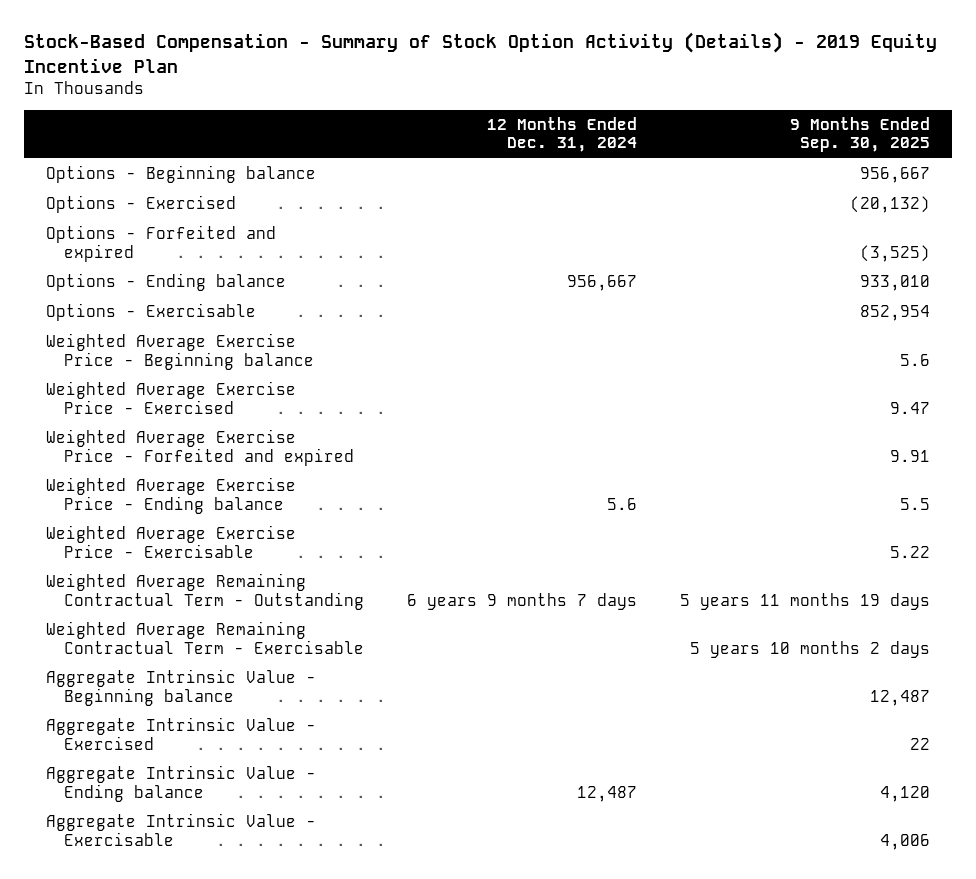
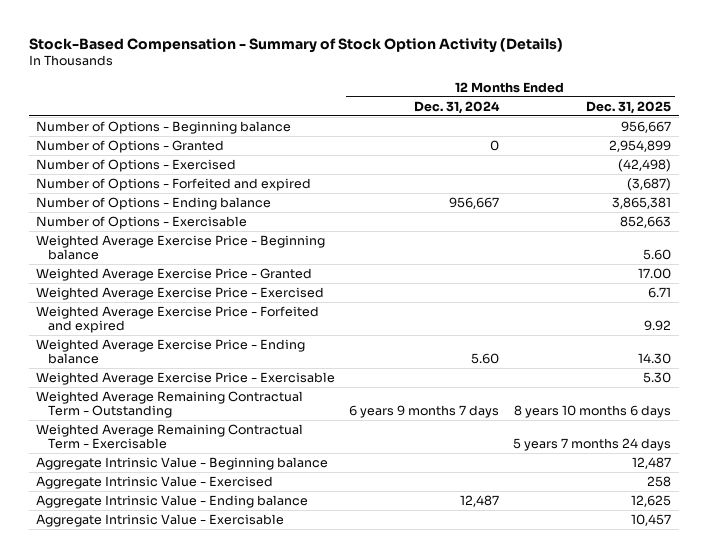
[24,32,938,73] Stock-Based Compensation - Summary of Stock Option Activity (Details) - 2019 Equity Incentive Plan -> [29,37,564,53] Stock-Based Compensation - Summary of Stock Option Activity (Details)
[790,116,931,153] 9 Months Ended Sep. 30, 2025 -> none
none -> [586,100,672,114] Dec. 31, 2025
[45,165,316,184] Options - Beginning balance -> [36,121,292,135] Number of Options - Beginning balance
none -> [36,140,225,154] Number of Options - Granted
[45,195,236,214] Options - Exercised -> [36,159,237,173] Number of Options - Exercised
[45,225,276,262] Options - Forfeited and expired -> [36,178,312,192] Number of Options - Forfeited and expired
[45,273,286,292] Options - Ending balance -> [36,197,272,211] Number of Options - Ending balance
[45,303,256,322] Options - Exercisable -> [36,216,248,230] Number of Options - Exercisable
none -> [36,268,313,282] Weighted Average Exercise Price - Granted
[607,497,638,510] 5.6 -> [471,353,500,365] 5.60

